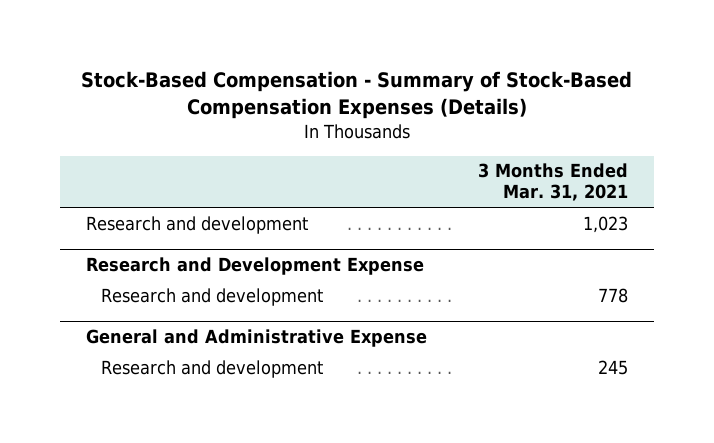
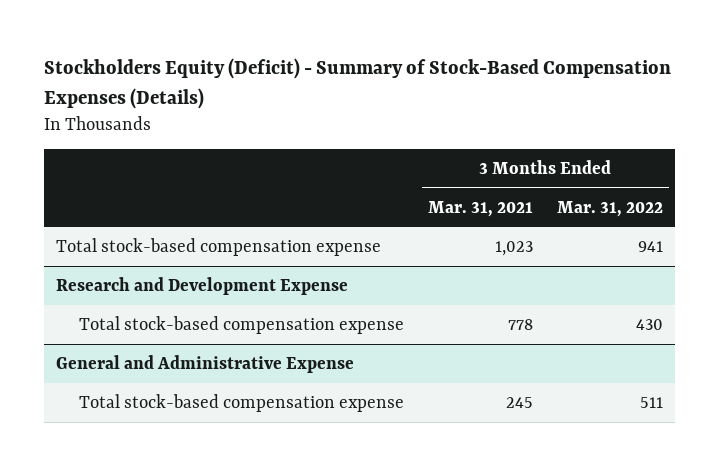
[80,71,632,120] Stock-Based Compensation - Summary of Stock-Based Compensation Expenses (Details) -> [43,57,671,109] Stockholders Equity (Deficit) - Summary of Stock-Based Compensation Expenses (Details)
none -> [556,200,663,217] Mar. 31, 2022
[85,215,308,234] Research and development -> [55,237,381,256] Total stock-based compensation expense
[101,287,324,306] Research and development -> [78,315,404,334] Total stock-based compensation expense
[101,359,324,378] Research and development -> [78,393,404,412] Total stock-based compensation expense

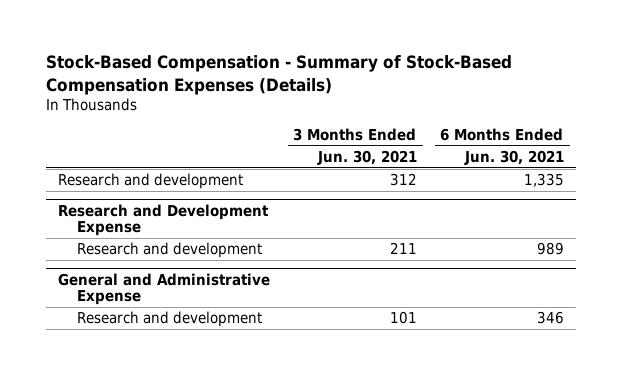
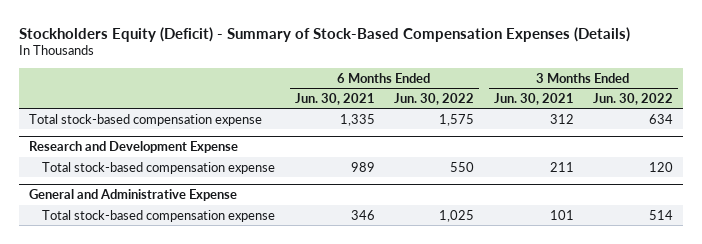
[46,55,513,95] Stock-Based Compensation - Summary of Stock-Based Compensation Expenses (Details) -> [19,26,631,42] Stockholders Equity (Deficit) - Summary of Stock-Based Compensation Expenses (Details)
none -> [394,92,475,105] Jun. 30, 2022
none -> [592,92,673,105] Jun. 30, 2022
[58,173,244,190] Research and development -> [28,113,262,126] Total stock-based compensation expense
[76,242,262,259] Research and development -> [42,161,276,174] Total stock-based compensation expense
[76,311,262,328] Research and development -> [42,209,276,222] Total stock-based compensation expense

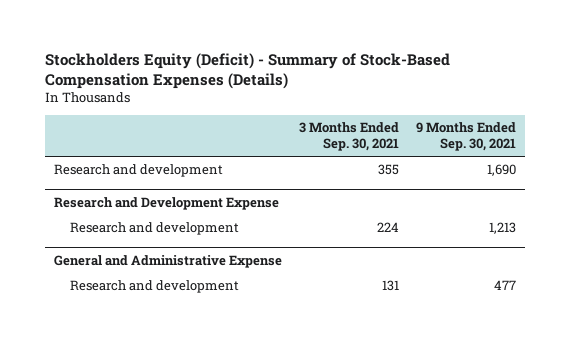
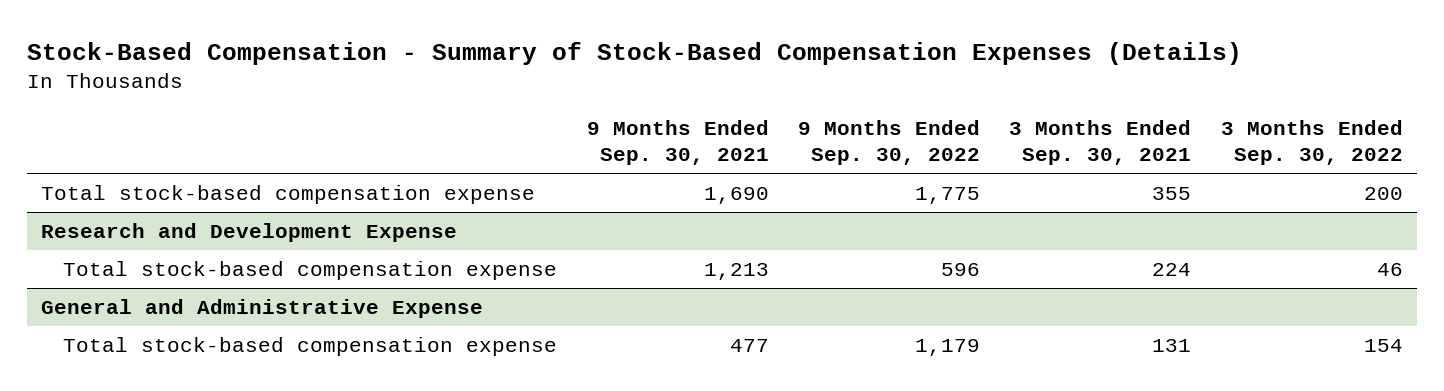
[44,52,450,89] Stockholders Equity (Deficit) - Summary of Stock-Based Compensation Expenses (Details) -> [26,41,1242,65] Stock-Based Compensation - Summary of Stock-Based Compensation Expenses (Details)
none -> [797,120,980,166] 9 Months Ended Sep. 30, 2022
none -> [1220,120,1403,166] 3 Months Ended Sep. 30, 2022
[53,164,223,178] Research and development -> [41,185,536,205] Total stock-based compensation expense
[69,222,239,236] Research and development -> [63,261,558,281] Total stock-based compensation expense
[69,280,239,294] Research and development -> [63,337,558,357] Total stock-based compensation expense

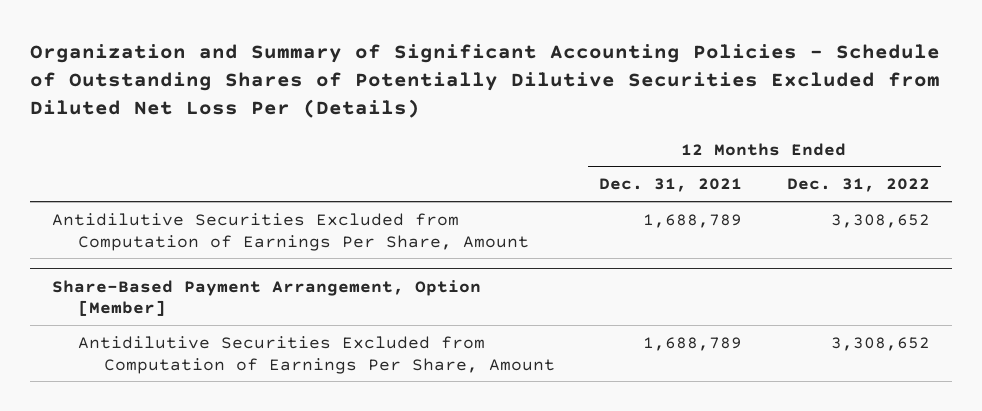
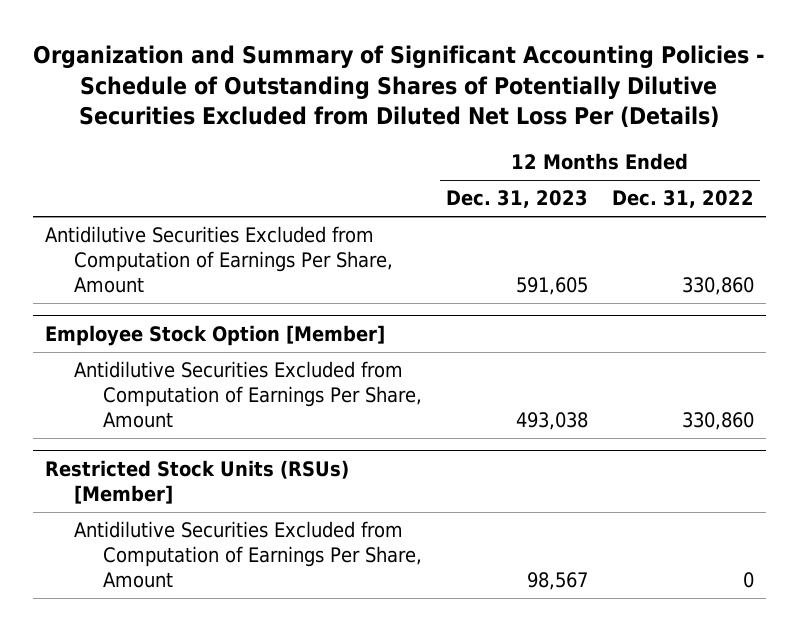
[599,178,743,193] Dec. 31, 2021 -> none
none -> [445,190,588,209] Dec. 31, 2023
[830,213,930,228] 3,308,652 -> [681,277,754,296] 330,860
[52,279,482,317] Share-Based Payment Arrangement, Option [Member] -> [44,324,385,346] Employee Stock Option [Member]
[830,336,930,351] 3,308,652 -> [681,412,754,431] 330,860
none -> [44,459,349,504] Restricted Stock Units (RSUs) [Member]
none -> [73,521,422,589] Antidilutive Securities Excluded from Computation of Earnings Per Share, Amount

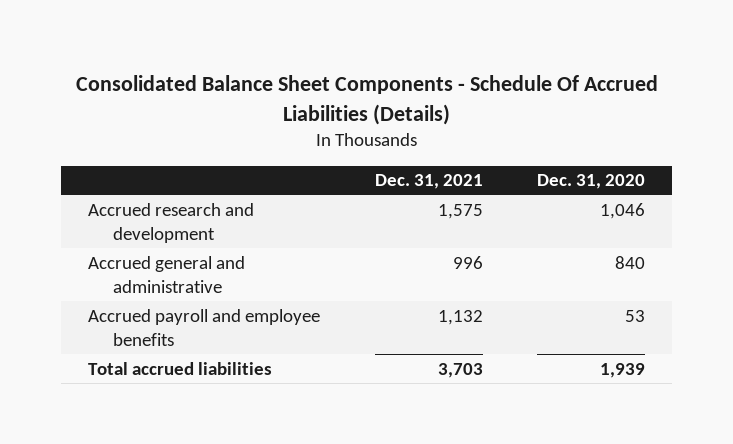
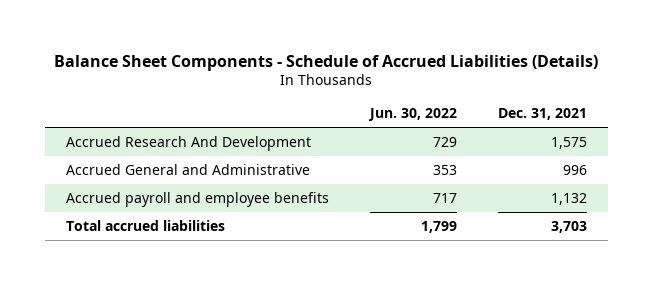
[75,74,658,125] Consolidated Balance Sheet Components - Schedule Of Accrued Liabilities (Details) -> [54,54,599,71] Balance Sheet Components - Schedule of Accrued Liabilities (Details)
[536,174,645,190] Dec. 31, 2020 -> none
none -> [367,108,457,122] Jun. 30, 2022
[88,202,255,243] Accrued research and development -> [65,136,311,152] Accrued Research And Development
[88,255,246,293] Accrued general and administrative -> [65,164,310,176] Accrued General and Administrative

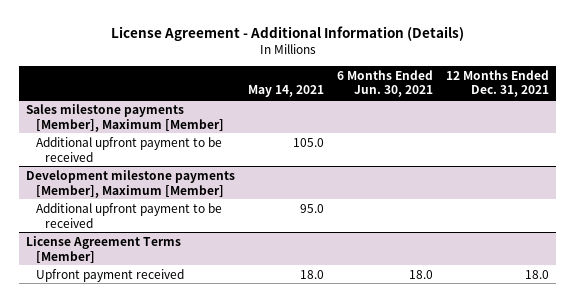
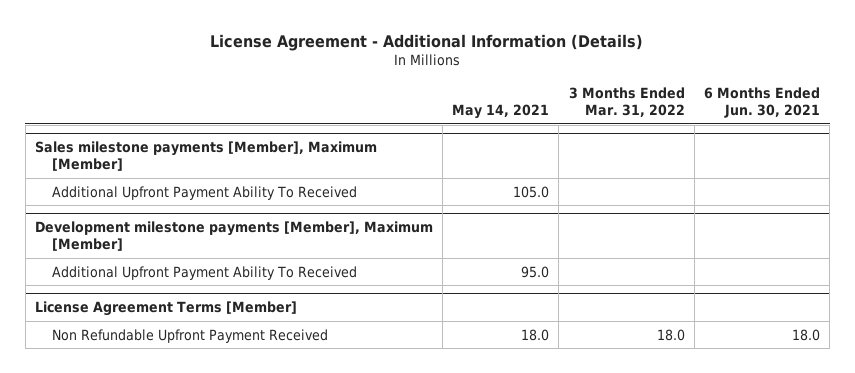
[446,69,550,98] 12 Months Ended Dec. 31, 2021 -> none
none -> [568,86,685,117] 3 Months Ended Mar. 31, 2022
[35,136,222,162] Additional upfront payment to be received -> [52,185,358,200] Additional Upfront Payment Ability To Received
[35,202,222,228] Additional upfront payment to be received -> [52,265,358,280] Additional Upfront Payment Ability To Received
[35,268,184,282] Upfront payment received -> [52,328,329,343] Non Refundable Upfront Payment Received

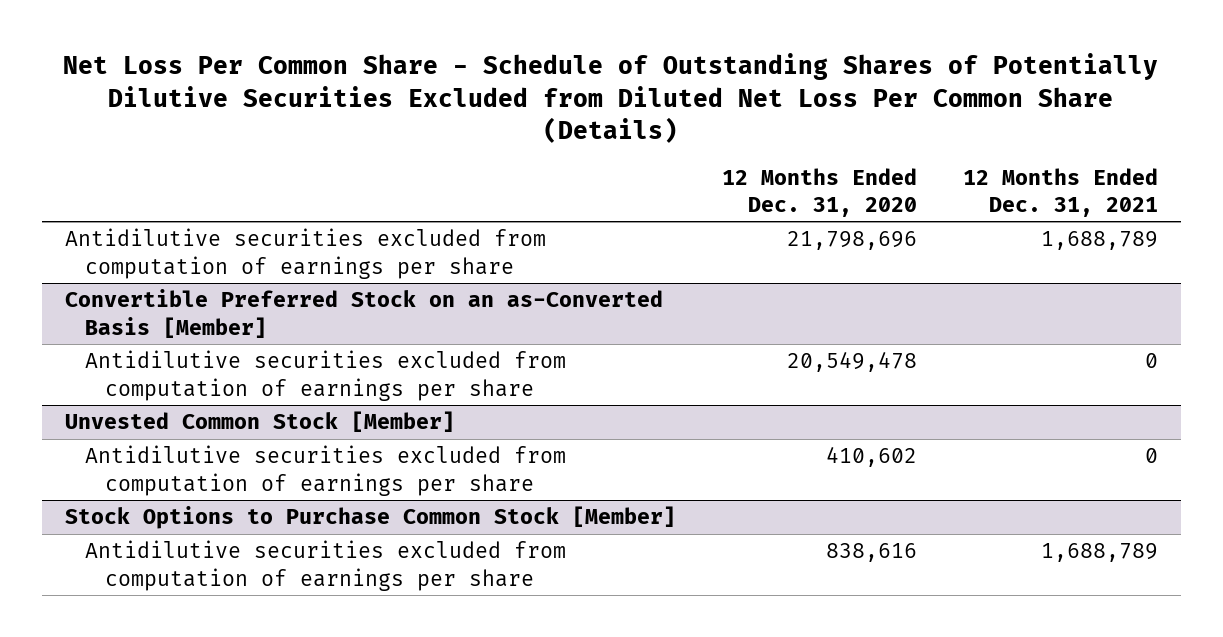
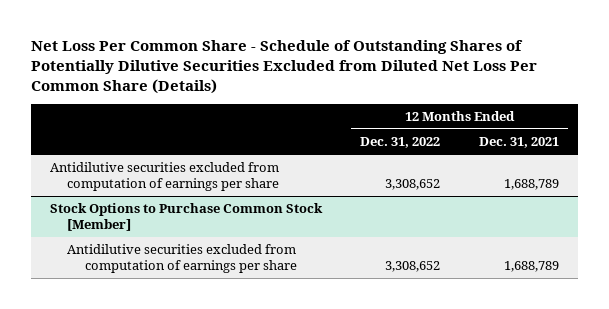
[721,167,917,217] 12 Months Ended Dec. 31, 2020 -> none
none -> [360,137,441,149] Dec. 31, 2022
[64,289,663,338] Convertible Preferred Stock on an as-Converted Basis [Member] -> none
[84,350,566,401] Antidilutive securities excluded from computation of earnings per share -> none
[64,411,455,433] Unvested Common Stock [Member] -> none
[84,445,566,496] Antidilutive securities excluded from computation of earnings per share -> none

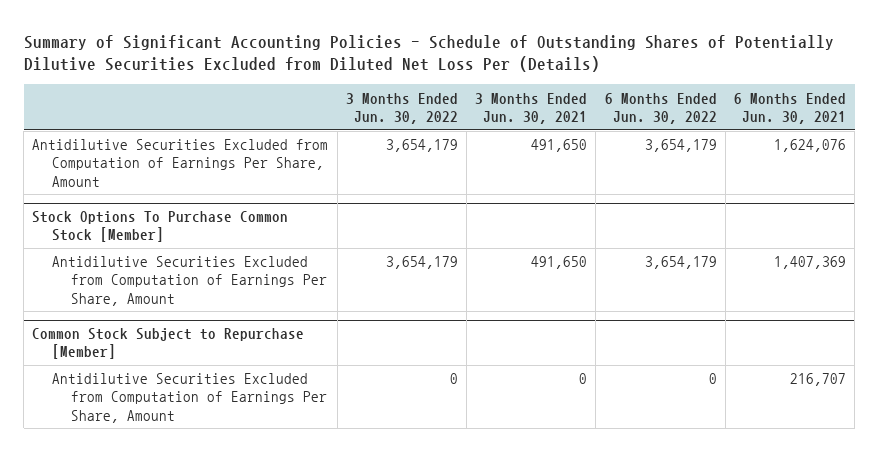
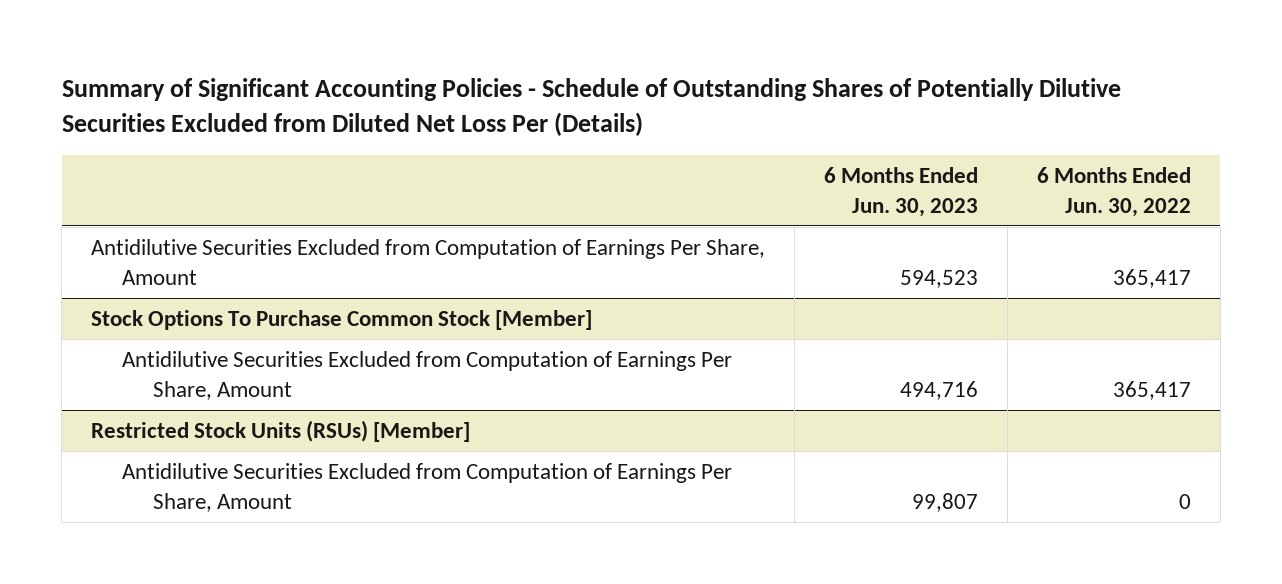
[345,92,458,124] 3 Months Ended Jun. 30, 2022 -> none
[475,92,588,124] 3 Months Ended Jun. 30, 2021 -> none
[734,92,847,124] 6 Months Ended Jun. 30, 2021 -> none
none -> [823,166,978,217] 6 Months Ended Jun. 30, 2023
[644,139,717,153] 3,654,179 -> [1112,268,1191,288] 365,417
[32,328,305,360] Common Stock Subject to Repurchase [Member] -> none
[644,256,717,270] 3,654,179 -> [1112,380,1191,400] 365,417
none -> [90,420,470,443] Restricted Stock Units (RSUs) [Member]

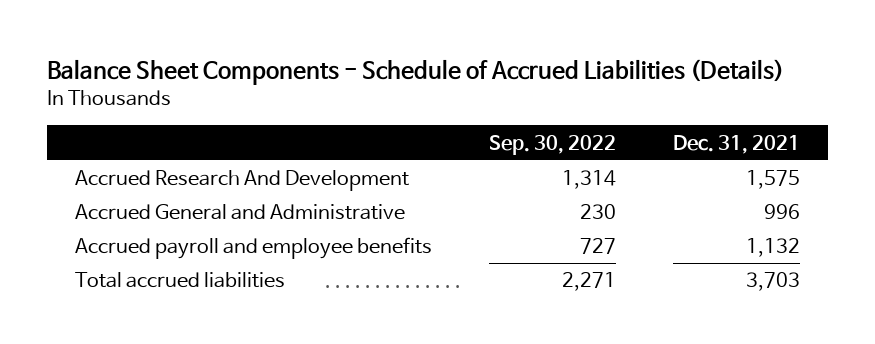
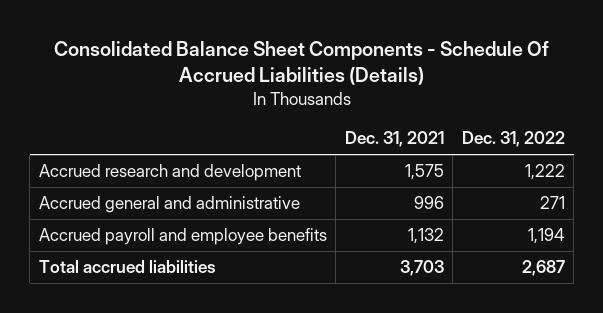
[47,59,785,86] Balance Sheet Components - Schedule of Accrued Liabilities (Details) -> [53,40,549,86] Consolidated Balance Sheet Components - Schedule Of Accrued Liabilities (Details)
[489,134,617,155] Sep. 30, 2022 -> none
none -> [461,131,565,148] Dec. 31, 2022
[75,170,410,192] Accrued Research And Development -> [38,164,301,182] Accrued research and development
[75,204,406,221] Accrued General and Administrative -> [38,196,300,214] Accrued general and administrative

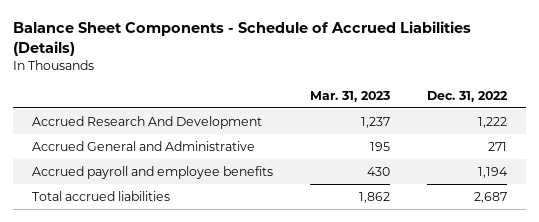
[53,40,549,86] Consolidated Balance Sheet Components - Schedule Of Accrued Liabilities (Details) -> [13,20,472,56] Balance Sheet Components - Schedule of Accrued Liabilities (Details)
[344,131,444,148] Dec. 31, 2021 -> none
none -> [309,90,390,102] Mar. 31, 2023
[38,164,301,182] Accrued research and development -> [31,116,262,130] Accrued Research And Development
[38,196,300,214] Accrued general and administrative -> [31,141,255,152] Accrued General and Administrative

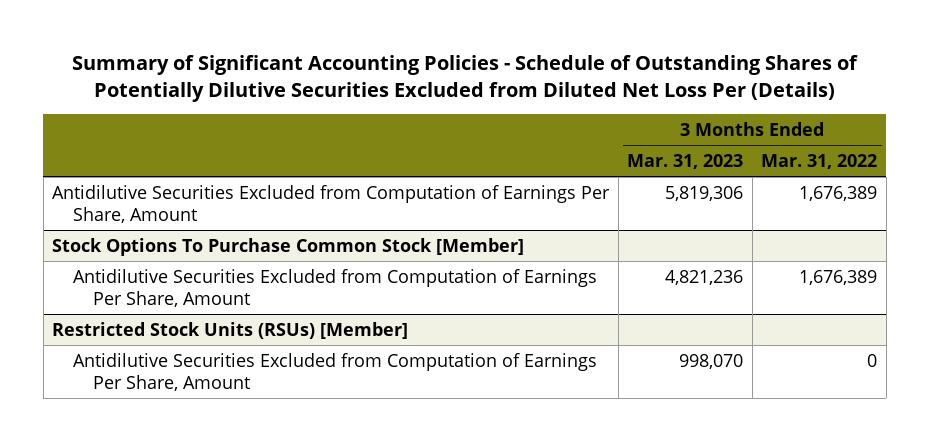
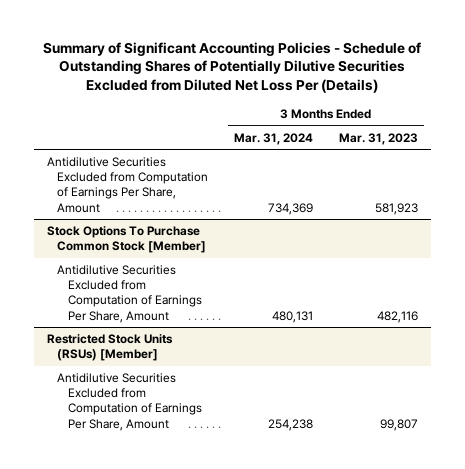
[761,154,878,170] Mar. 31, 2022 -> none
none -> [234,132,314,145] Mar. 31, 2024
[665,185,744,201] 5,819,306 -> [374,202,418,215] 581,923
[665,269,744,285] 4,821,236 -> [376,310,418,323] 482,116
[679,353,744,369] 998,070 -> [379,418,418,431] 99,807

